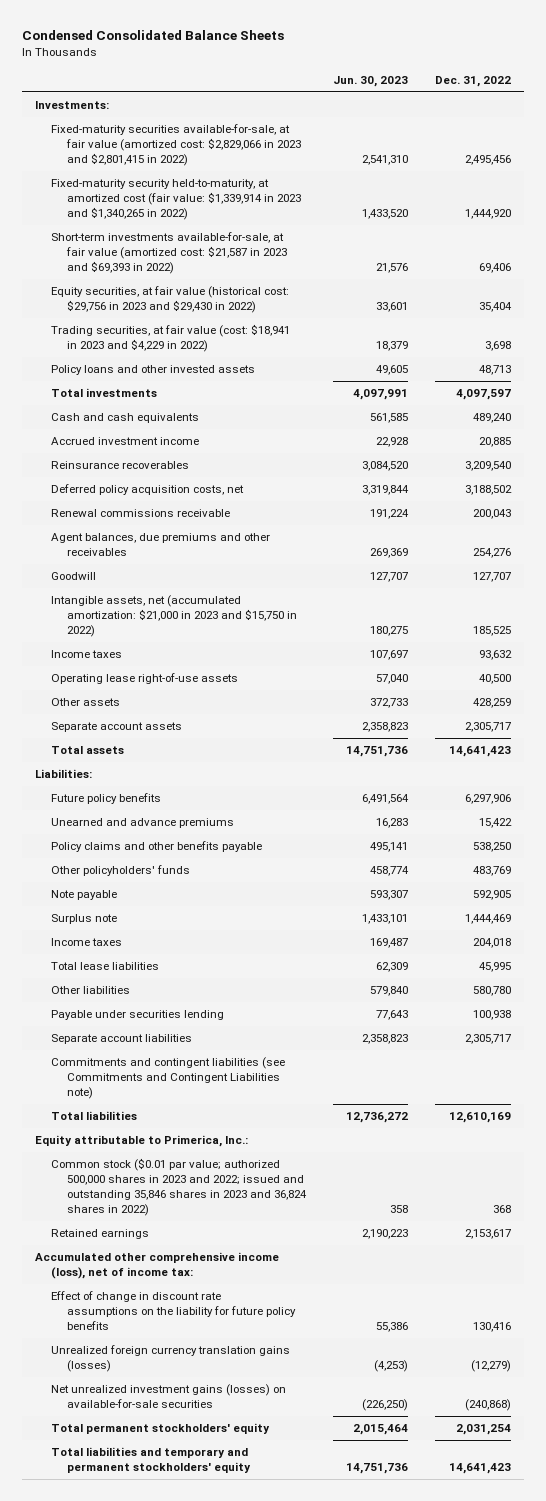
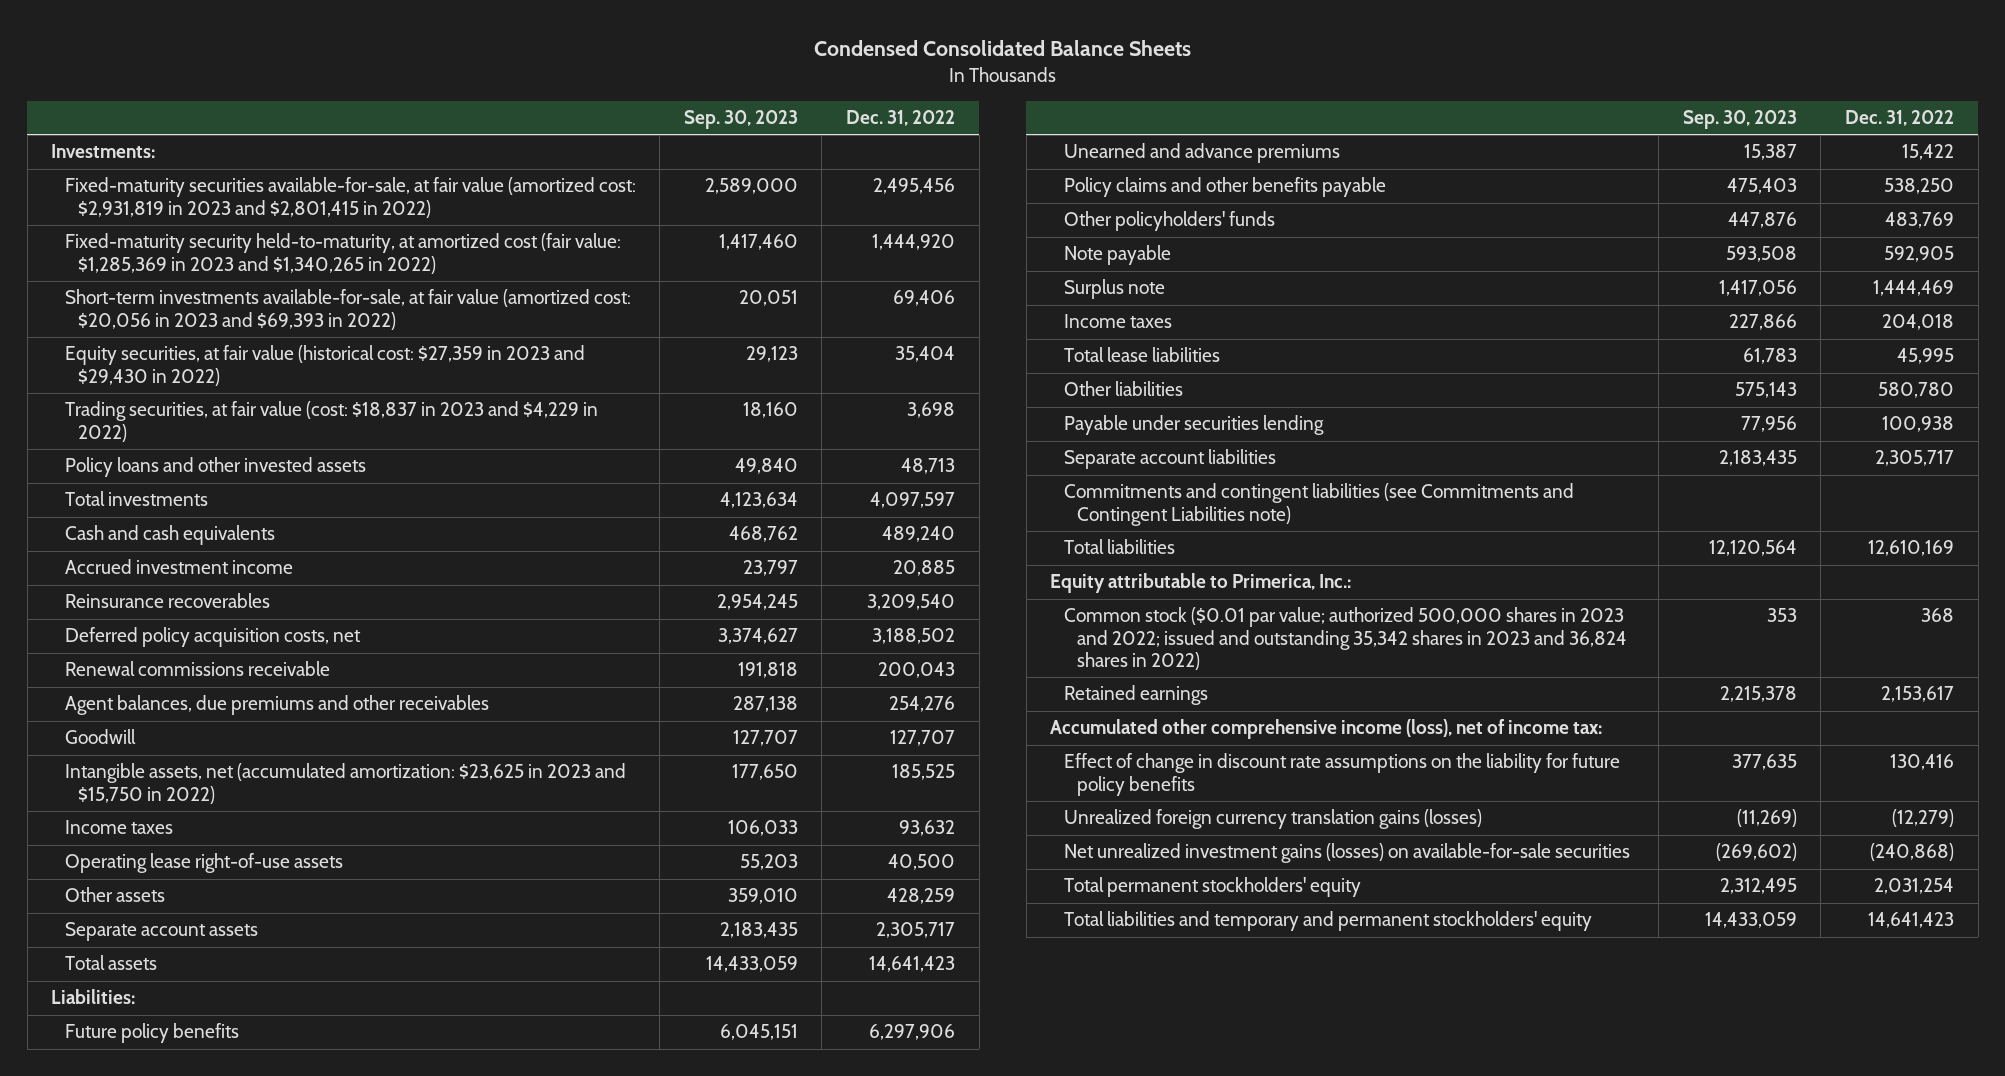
[333,75,409,87] Jun. 30, 2023 -> none
none -> [683,110,798,130] Sep. 30, 2023
[51,124,302,167] Fixed-maturity securities available-for-sale, at fair value (amortized cost: $2,829,066 in 2023 and $2,801,415 in 2022) -> [64,177,636,218] Fixed-maturity securities available-for-sale, at fair value (amortized cost: $2,931,819 in 2023 and $2,801,415 in 2022)
[51,179,302,221] Fixed-maturity security held-to-maturity, at amortized cost (fair value: $1,339,914 in 2023 and $1,340,265 in 2022) -> [64,233,621,274] Fixed-maturity security held-to-maturity, at amortized cost (fair value: $1,285,369 in 2023 and $1,340,265 in 2022)
[51,232,288,275] Short-term investments available-for-sale, at fair value (amortized cost: $21,587 in 2023 and $69,393 in 2022) -> [64,289,631,330] Short-term investments available-for-sale, at fair value (amortized cost: $20,056 in 2023 and $69,393 in 2022)
[51,286,290,314] Equity securities, at fair value (historical cost: $29,756 in 2023 and $29,430 in 2022) -> [64,345,585,386] Equity securities, at fair value (historical cost: $27,359 in 2023 and $29,430 in 2022)
[51,324,291,353] Trading securities, at fair value (cost: $18,941 in 2023 and $4,229 in 2022) -> [64,401,598,442] Trading securities, at fair value (cost: $18,837 in 2023 and $4,229 in 2022)
[51,595,298,638] Intangible assets, net (accumulated amortization: $21,000 in 2023 and $15,750 in 2022) -> [64,763,626,804] Intangible assets, net (accumulated amortization: $23,625 in 2023 and $15,750 in 2022)
[51,1158,308,1216] Common stock ($0.01 par value; authorized 500,000 shares in 2023 and 2022; issued and outstanding 35,846 shares in 2023 and 36,824 shares in 2022) -> [1063,607,1628,671] Common stock ($0.01 par value; authorized 500,000 shares in 2023 and 2022; issued and outstanding 35,342 shares in 2023 and 36,824 shares in 2022)

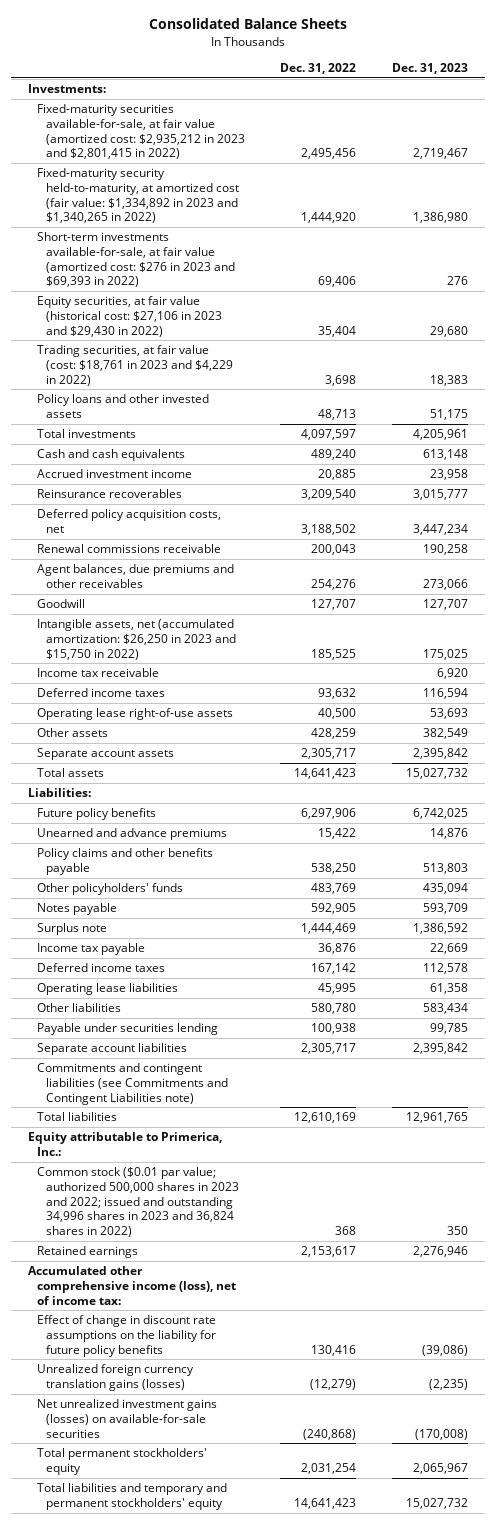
[813,40,1191,57] Condensed Consolidated Balance Sheets -> [148,18,347,30] Consolidated Balance Sheets
[683,110,798,130] Sep. 30, 2023 -> none
none -> [391,62,468,74] Dec. 31, 2023
[64,177,636,218] Fixed-maturity securities available-for-sale, at fair value (amortized cost: $2,931,819 in 2023 and $2,801,415 in 2022) -> [37,104,246,160] Fixed-maturity securities available-for-sale, at fair value (amortized cost: $2,935,212 in 2023 and $2,801,415 in 2022)
[64,233,621,274] Fixed-maturity security held-to-maturity, at amortized cost (fair value: $1,285,369 in 2023 and $1,340,265 in 2022) -> [37,168,240,224] Fixed-maturity security held-to-maturity, at amortized cost (fair value: $1,334,892 in 2023 and $1,340,265 in 2022)
[64,289,631,330] Short-term investments available-for-sale, at fair value (amortized cost: $20,056 in 2023 and $69,393 in 2022) -> [37,232,236,288] Short-term investments available-for-sale, at fair value (amortized cost: $276 in 2023 and $69,393 in 2022)
[64,345,585,386] Equity securities, at fair value (historical cost: $27,359 in 2023 and $29,430 in 2022) -> [37,296,223,337] Equity securities, at fair value (historical cost: $27,106 in 2023 and $29,430 in 2022)
[64,401,598,442] Trading securities, at fair value (cost: $18,837 in 2023 and $4,229 in 2022) -> [37,345,234,386] Trading securities, at fair value (cost: $18,761 in 2023 and $4,229 in 2022)
[64,763,626,804] Intangible assets, net (accumulated amortization: $23,625 in 2023 and $15,750 in 2022) -> [37,619,237,660] Intangible assets, net (accumulated amortization: $26,250 in 2023 and $15,750 in 2022)
none -> [37,668,160,678] Income tax receivable
[64,820,173,835] Income taxes -> [37,688,166,698] Deferred income taxes
[1063,245,1171,266] Note payable -> [37,903,118,916] Notes payable
none -> [37,943,146,956] Income tax payable
[1063,314,1172,329] Income taxes -> [37,963,166,973] Deferred income taxes
[1882,314,1955,331] 204,018 -> [311,963,357,975] 167,142
[1063,347,1220,363] Total lease liabilities -> [37,983,179,996] Operating lease liabilities
[1063,607,1628,671] Common stock ($0.01 par value; authorized 500,000 shares in 2023 and 2022; issued and outstanding 35,342 shares in 2023 and 36,824 shares in 2022) -> [37,1167,240,1237] Common stock ($0.01 par value; authorized 500,000 shares in 2023 and 2022; issued and outstanding 34,996 shares in 2023 and 36,824 shares in 2022)

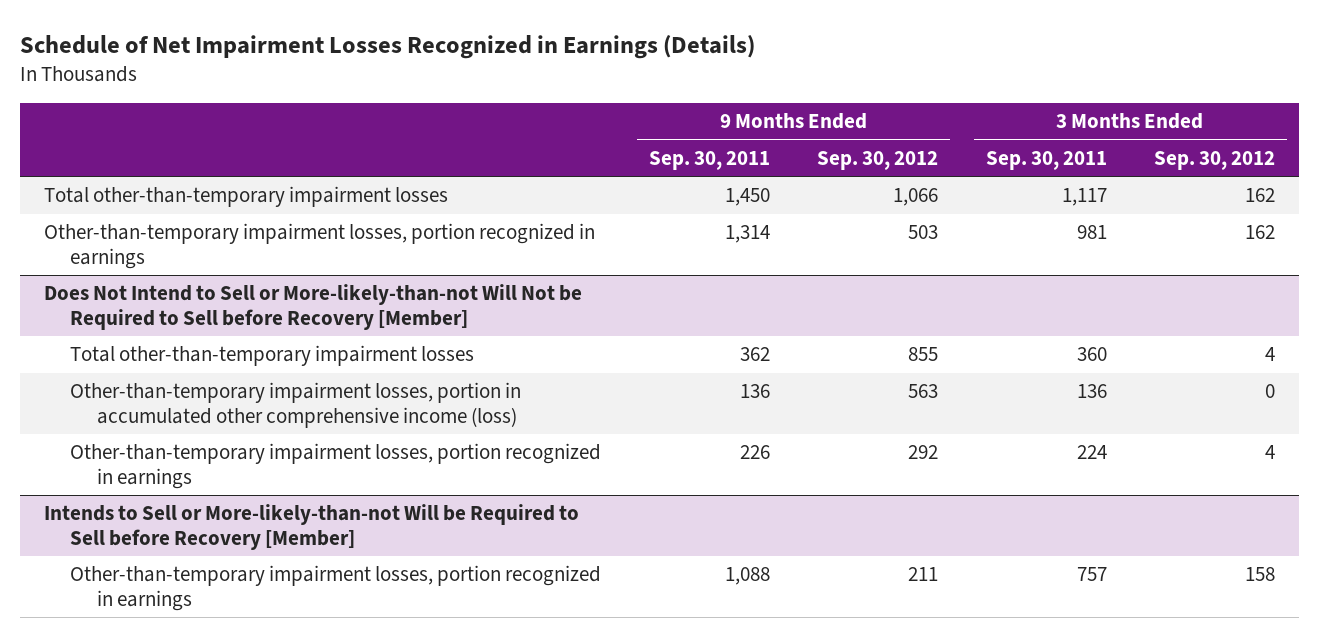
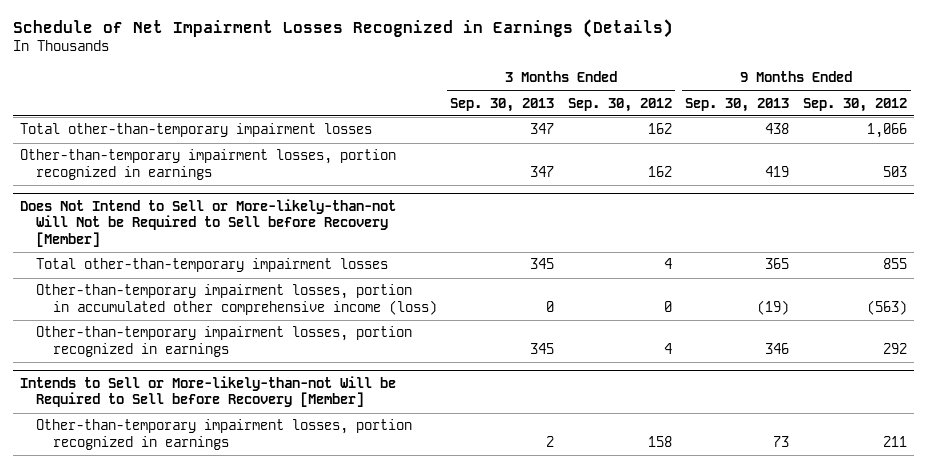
[648,150,770,170] Sep. 30, 2011 -> none
[985,150,1107,170] Sep. 30, 2011 -> none
none -> [450,97,555,112] Sep. 30, 2013
none -> [685,97,790,112] Sep. 30, 2013
[908,384,939,399] 563 -> [867,300,908,316] (563)

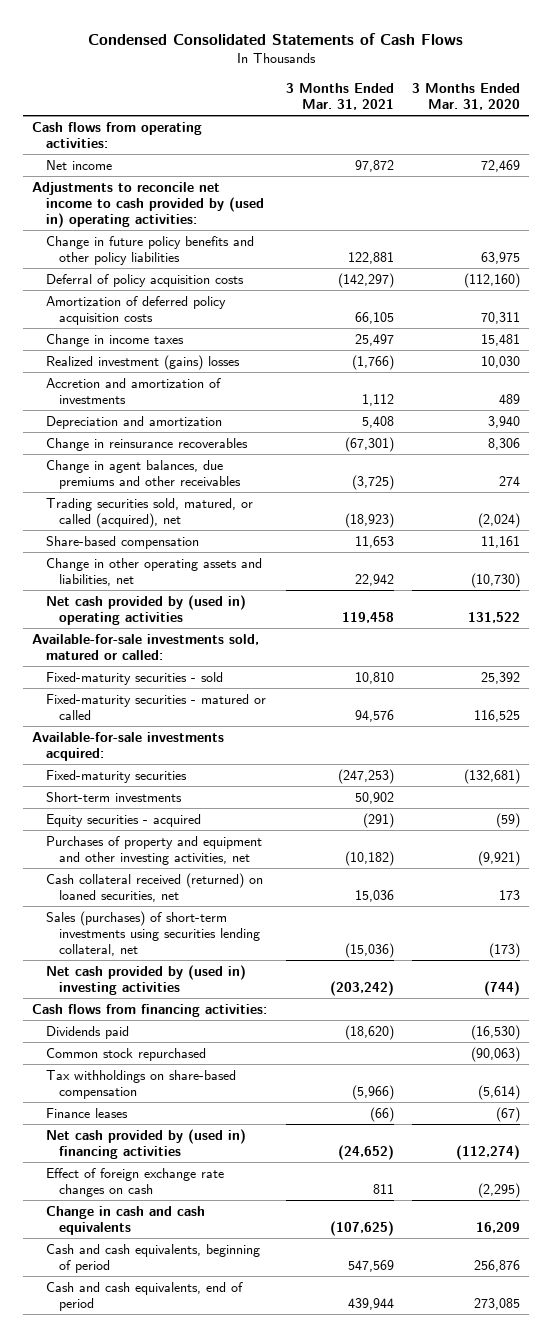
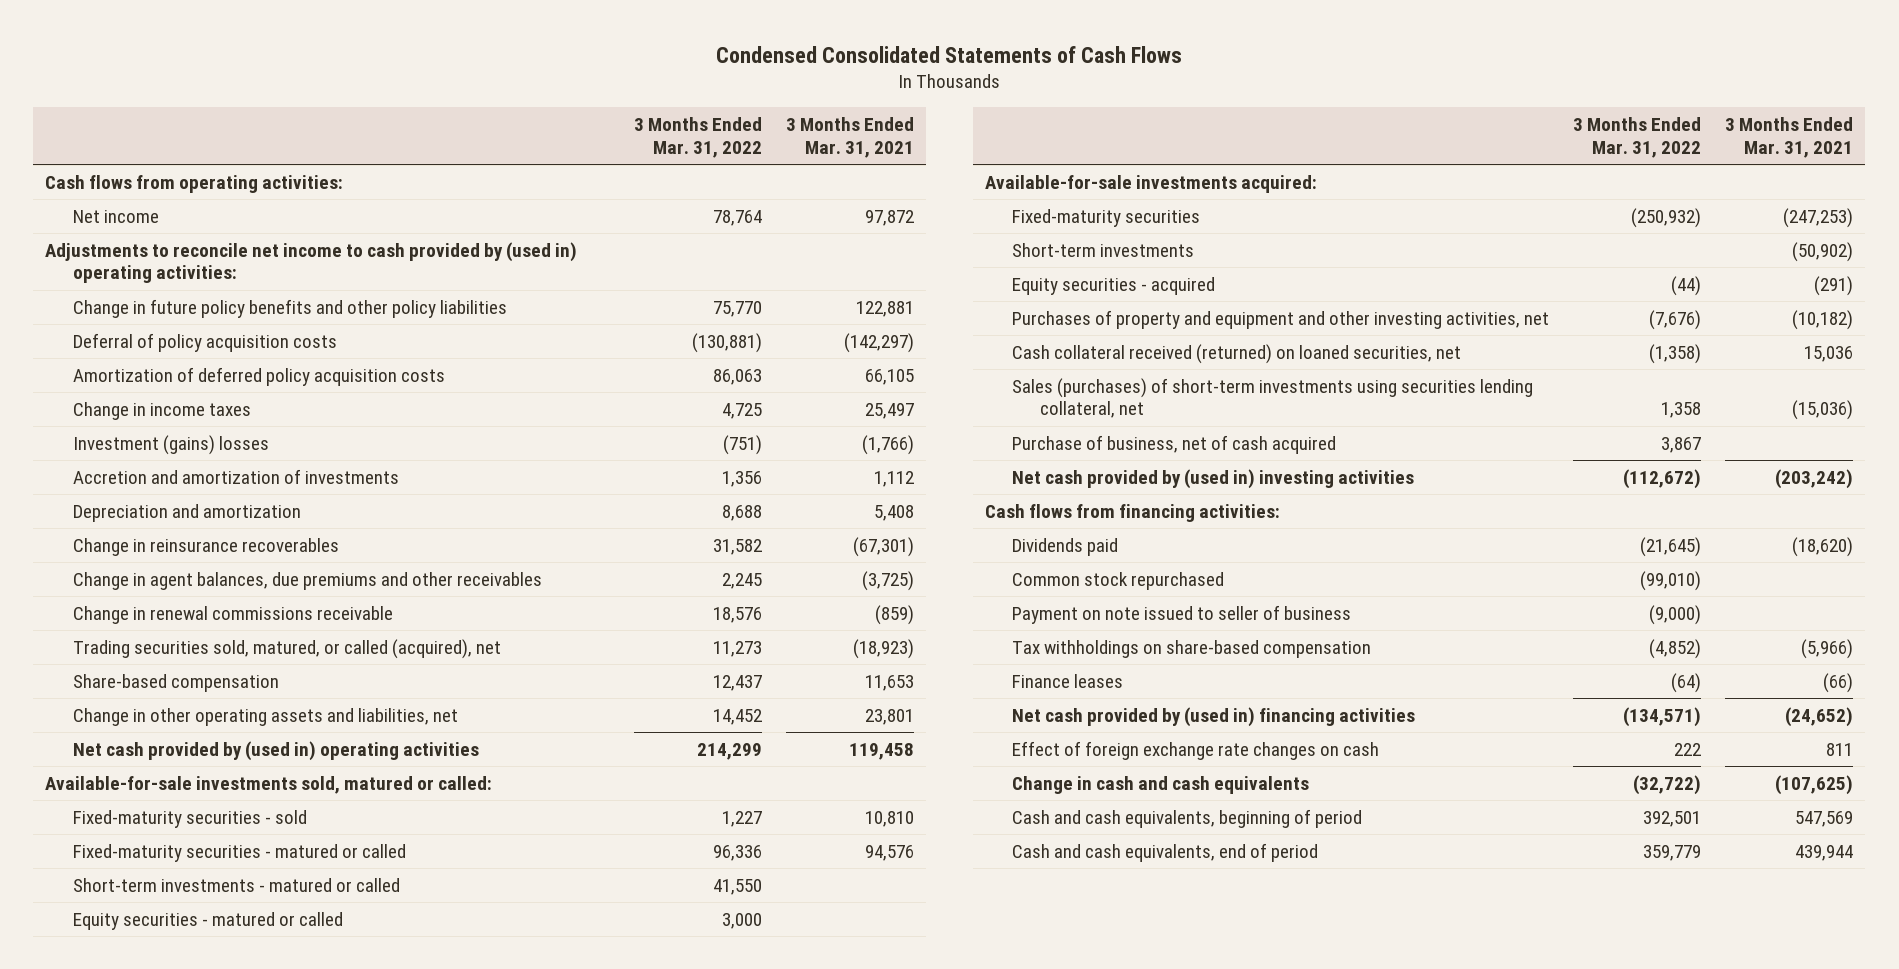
[411,82,520,110] 3 Months Ended Mar. 31, 2020 -> none
none -> [633,117,762,158] 3 Months Ended Mar. 31, 2022
[45,354,240,370] Realized investment (gains) losses -> [72,434,269,455] Investment (gains) losses
none -> [72,605,393,624] Change in renewal commissions receivable
[354,574,394,587] 22,942 -> [864,708,914,725] 23,801
none -> [72,877,400,892] Short-term investments - matured or called
none -> [72,911,343,930] Equity securities - matured or called
[354,791,394,804] 50,902 -> [1792,241,1854,262] (50,902)
none -> [1012,434,1337,454] Purchase of business, net of cash acquired
none -> [1012,604,1352,624] Payment on note issued to seller of business

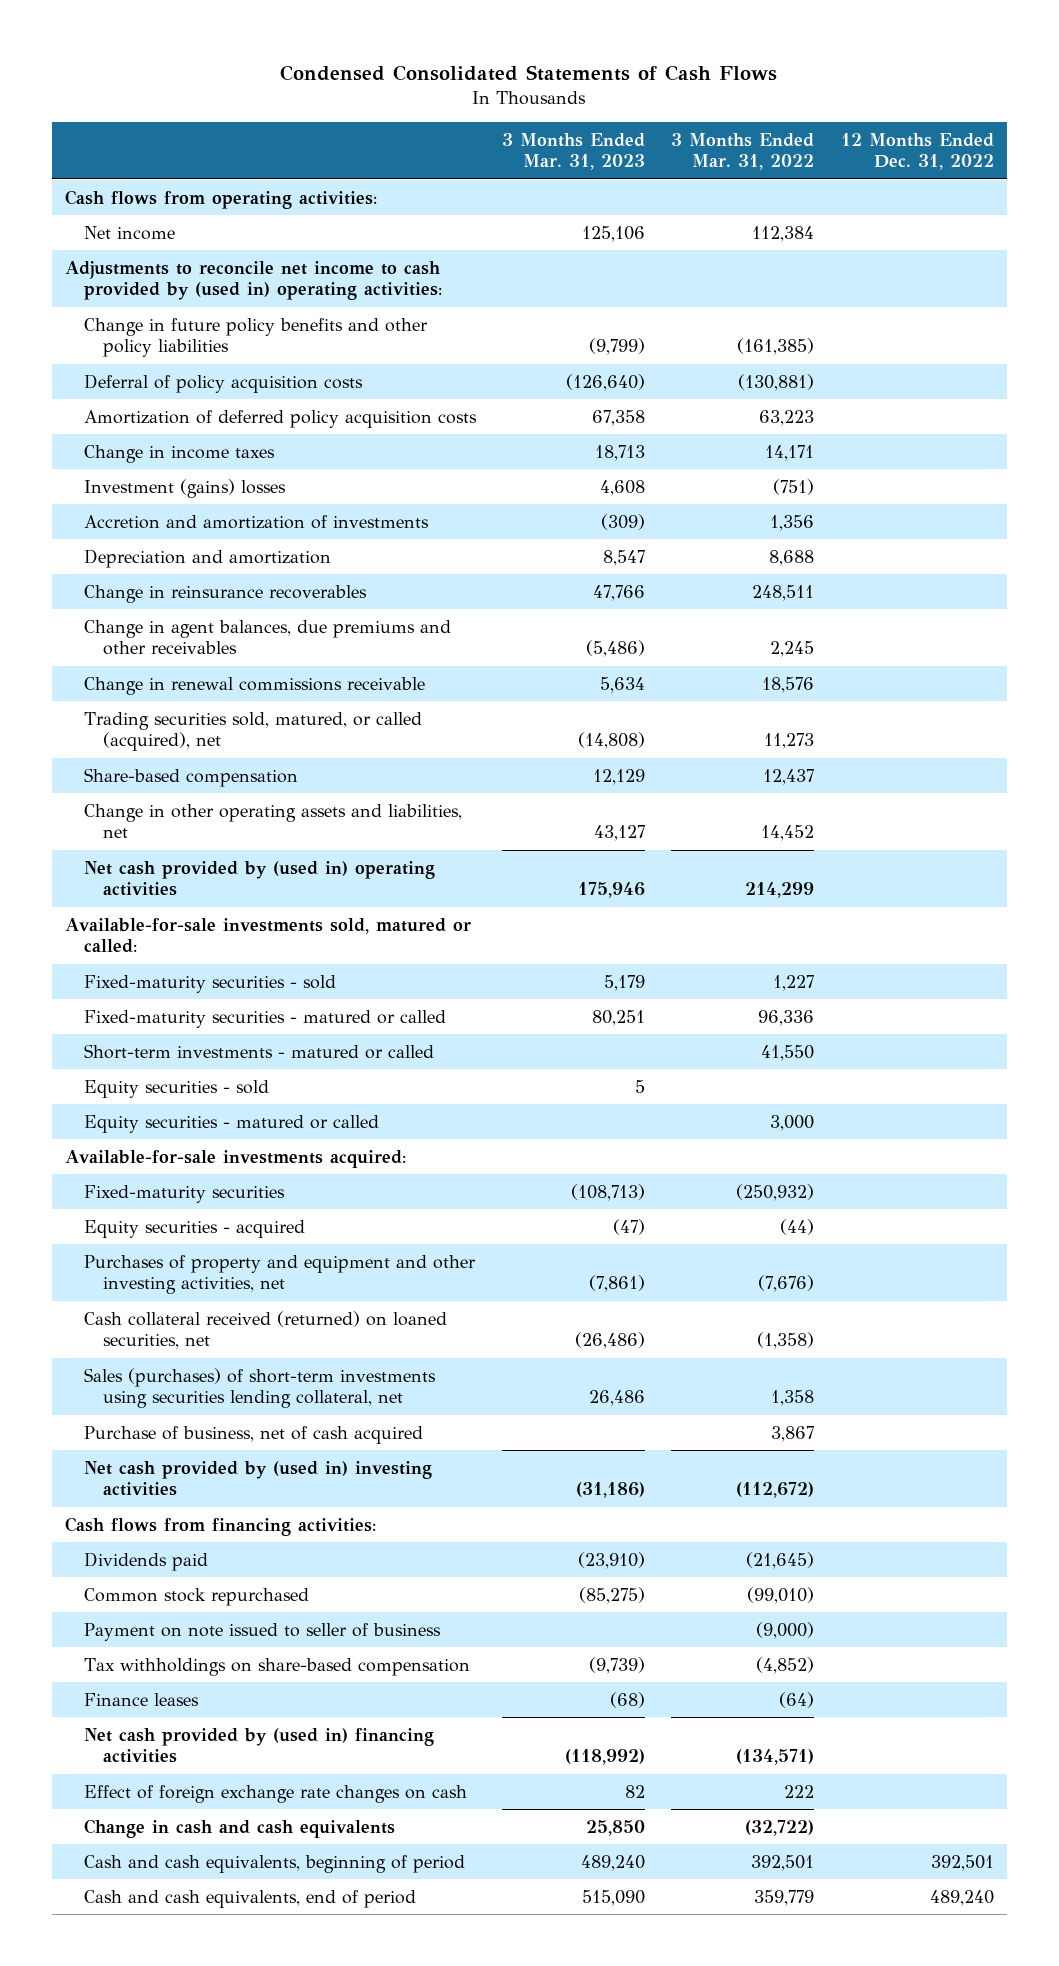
[785,117,914,158] 3 Months Ended Mar. 31, 2021 -> none
none -> [502,132,646,171] 3 Months Ended Mar. 31, 2023
none -> [840,132,994,171] 12 Months Ended Dec. 31, 2022
[712,209,762,226] 78,764 -> [752,225,815,242] 112,384
[712,300,762,317] 75,770 -> [737,338,815,356] (161,385)
[712,368,762,385] 86,063 -> [759,409,815,426] 63,223
[721,402,762,419] 4,725 -> [765,444,815,461] 14,171
[712,538,762,555] 31,582 -> [752,584,815,601] 248,511
none -> [84,1079,270,1098] Equity securities - sold
[1012,242,1195,257] Short-term investments -> none

